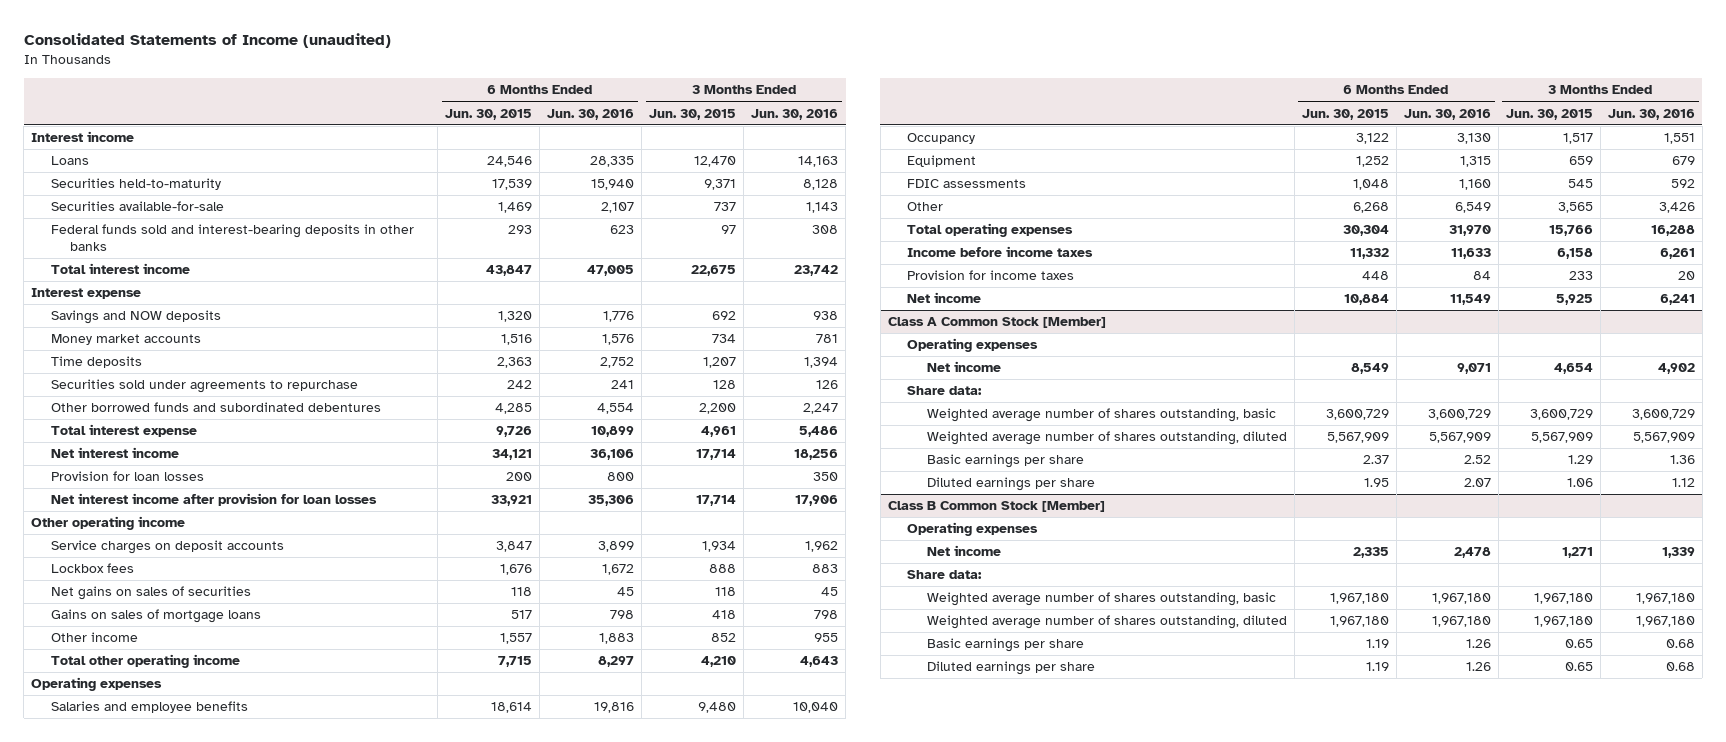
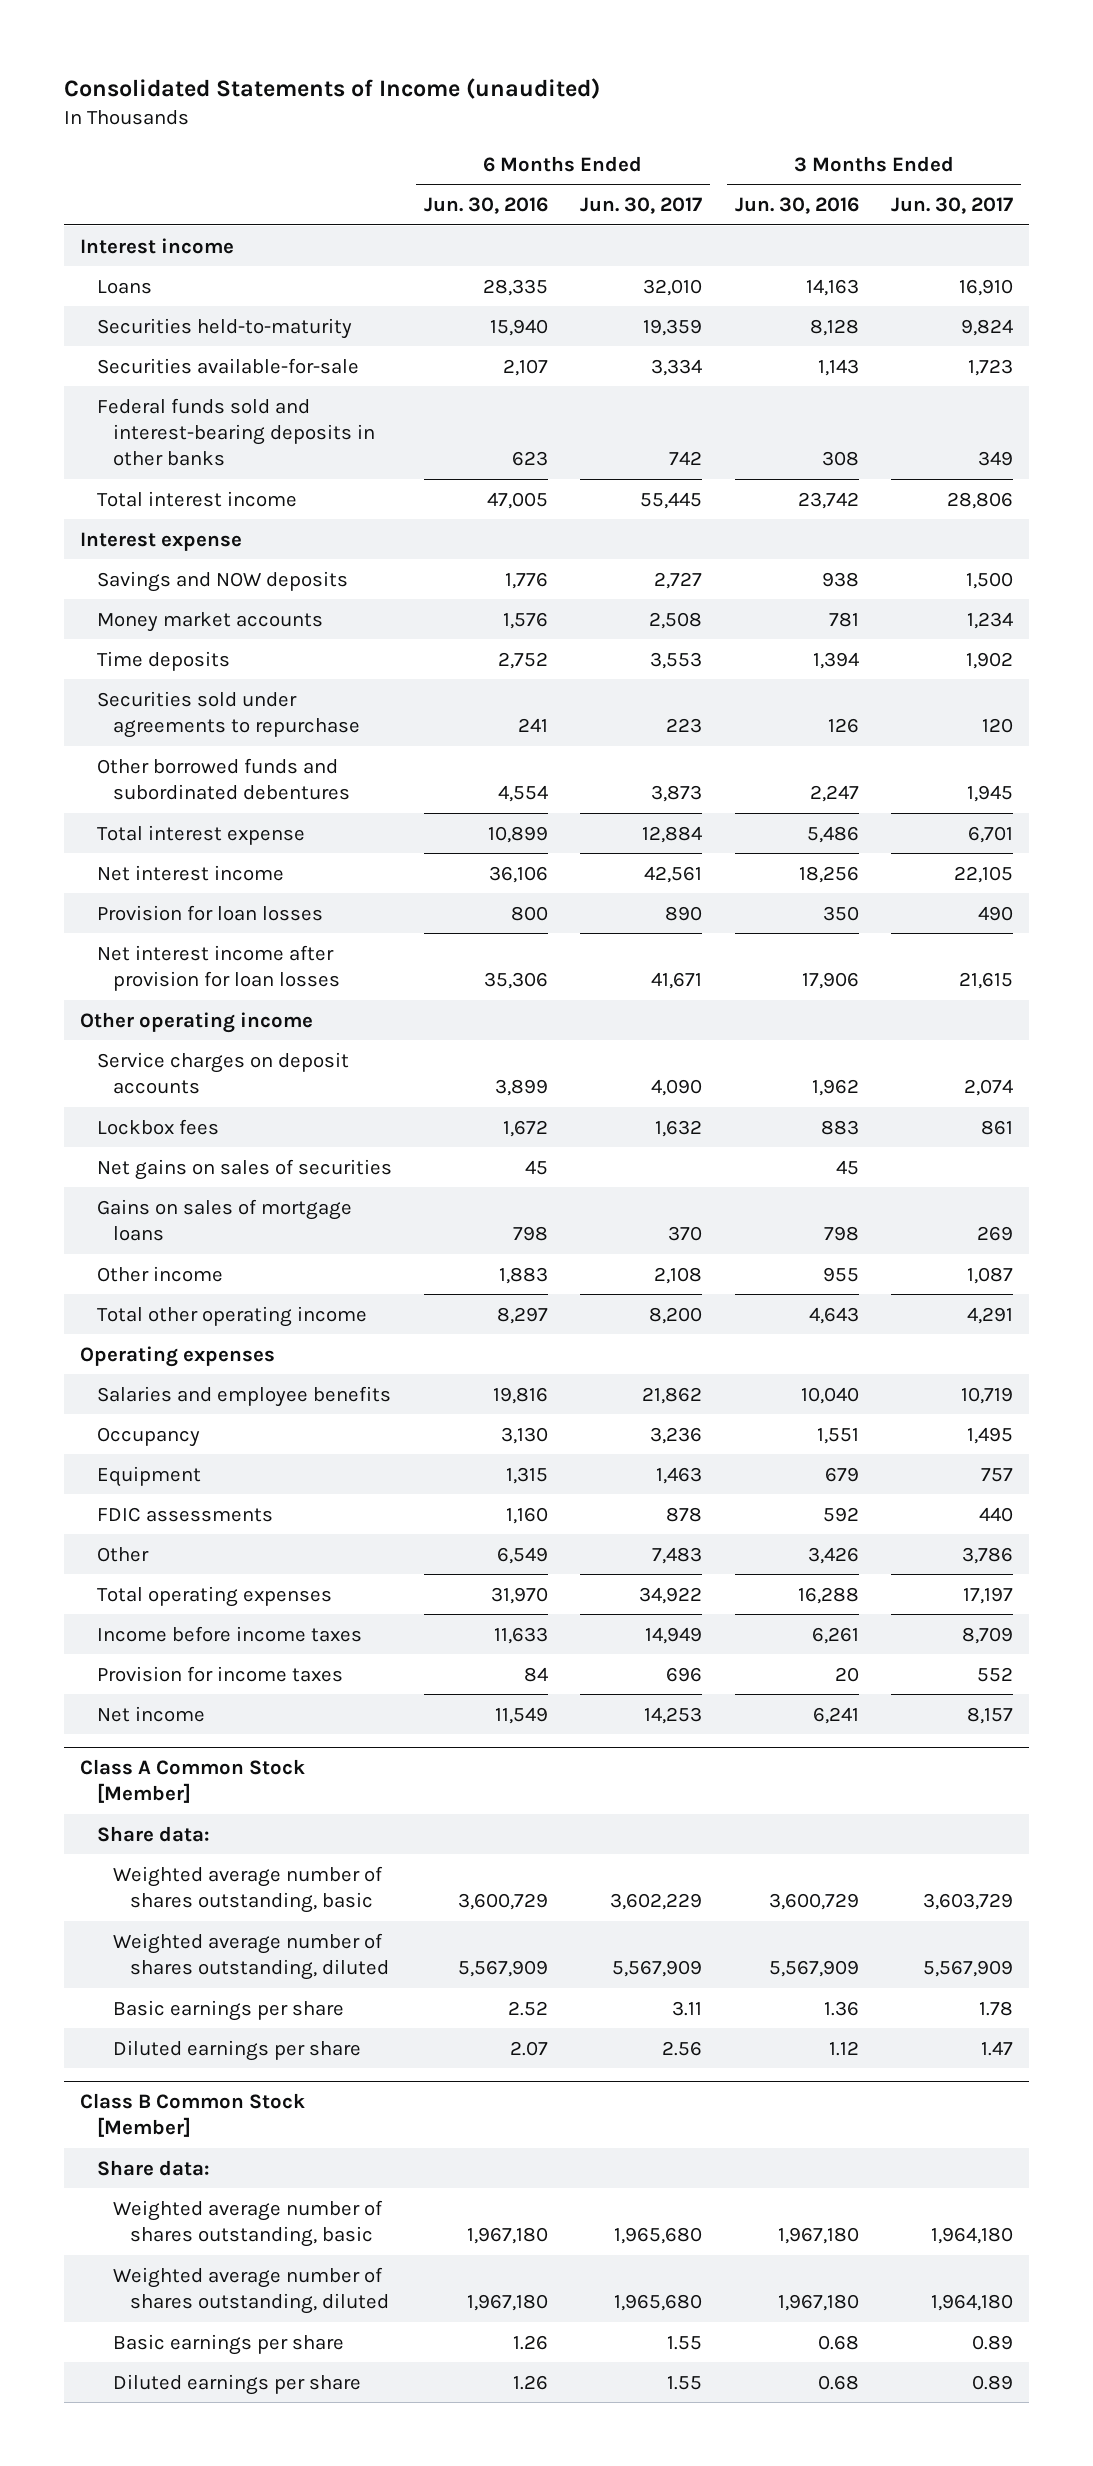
[445,108,533,120] Jun. 30, 2015 -> none
[649,108,737,120] Jun. 30, 2015 -> none
none -> [580,197,703,215] Jun. 30, 2017
none -> [890,197,1013,215] Jun. 30, 2017
[907,338,1039,353] Operating expenses -> none
[926,361,1001,373] Net income -> none
[907,522,1039,537] Operating expenses -> none
[926,545,1001,557] Net income -> none

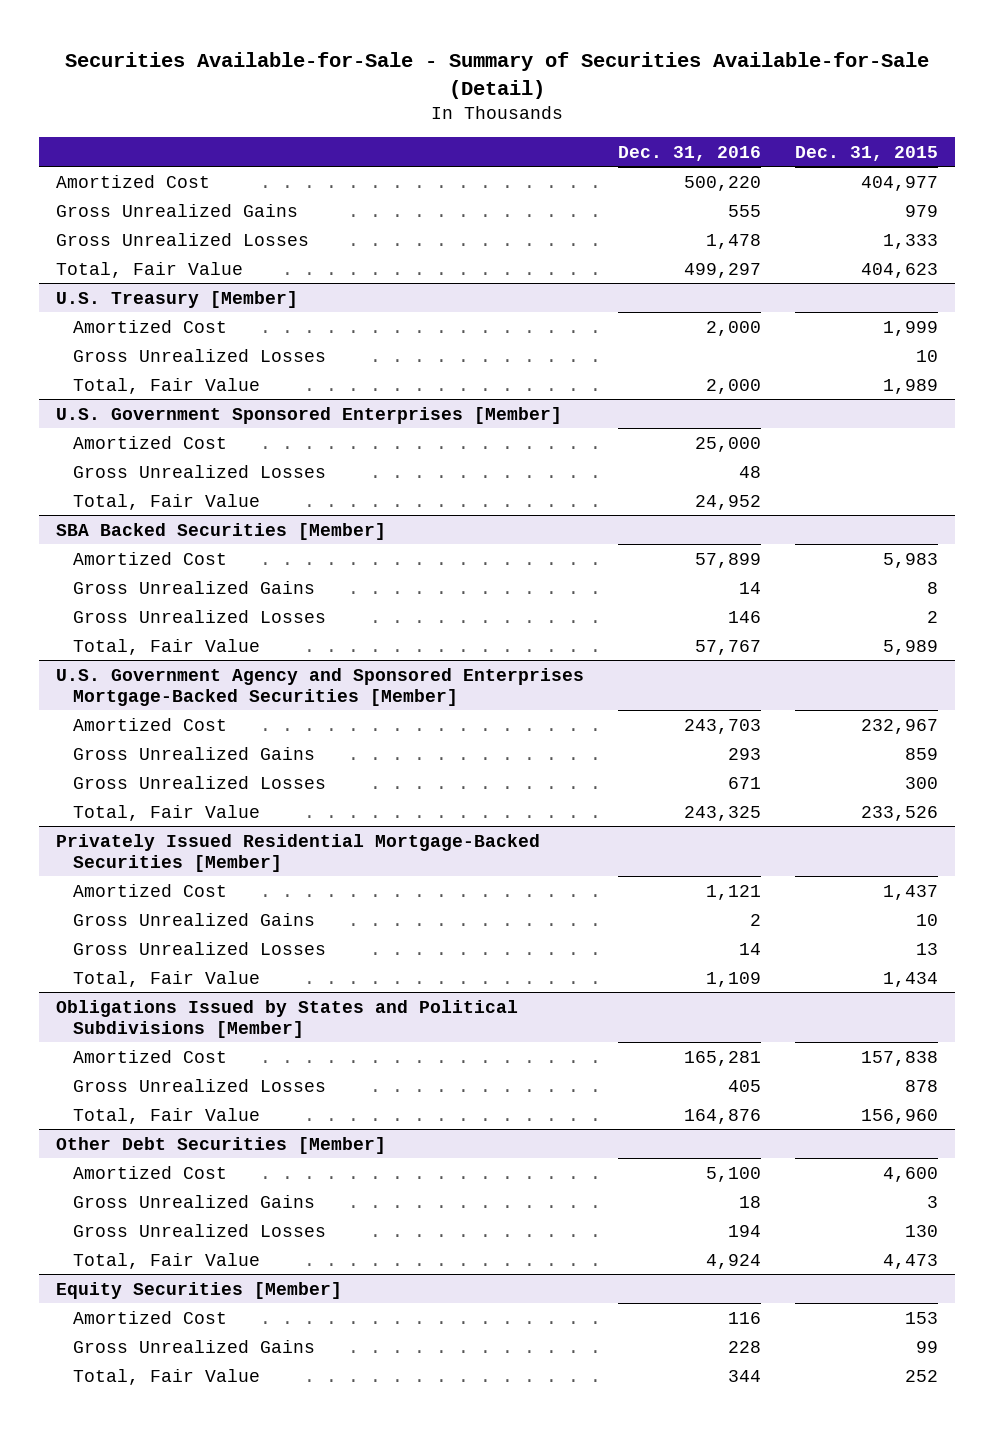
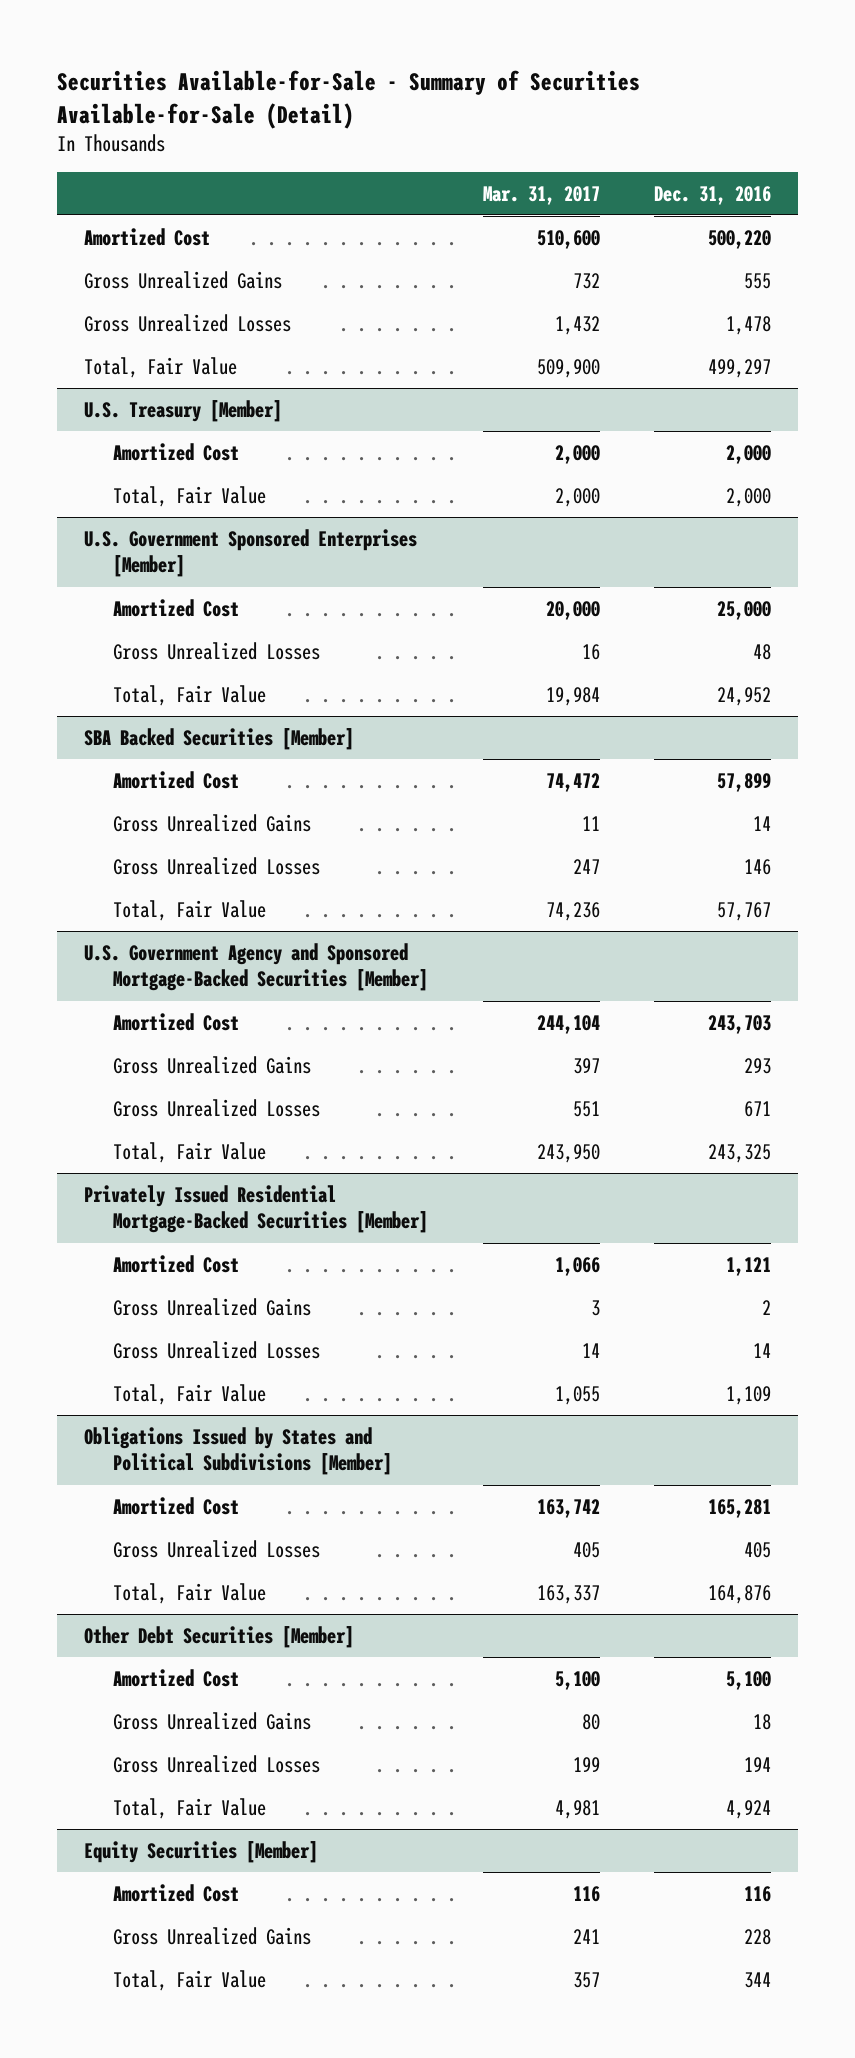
[795,145,939,161] Dec. 31, 2015 -> none
none -> [482,185,600,205] Mar. 31, 2017
[72,348,326,362] Gross Unrealized Losses -> none
[55,667,584,706] U.S. Government Agency and Sponsored Enterprises Mortgage-Backed Securities [Member] -> [84,942,429,992] U.S. Government Agency and Sponsored Mortgage-Backed Securities [Member]

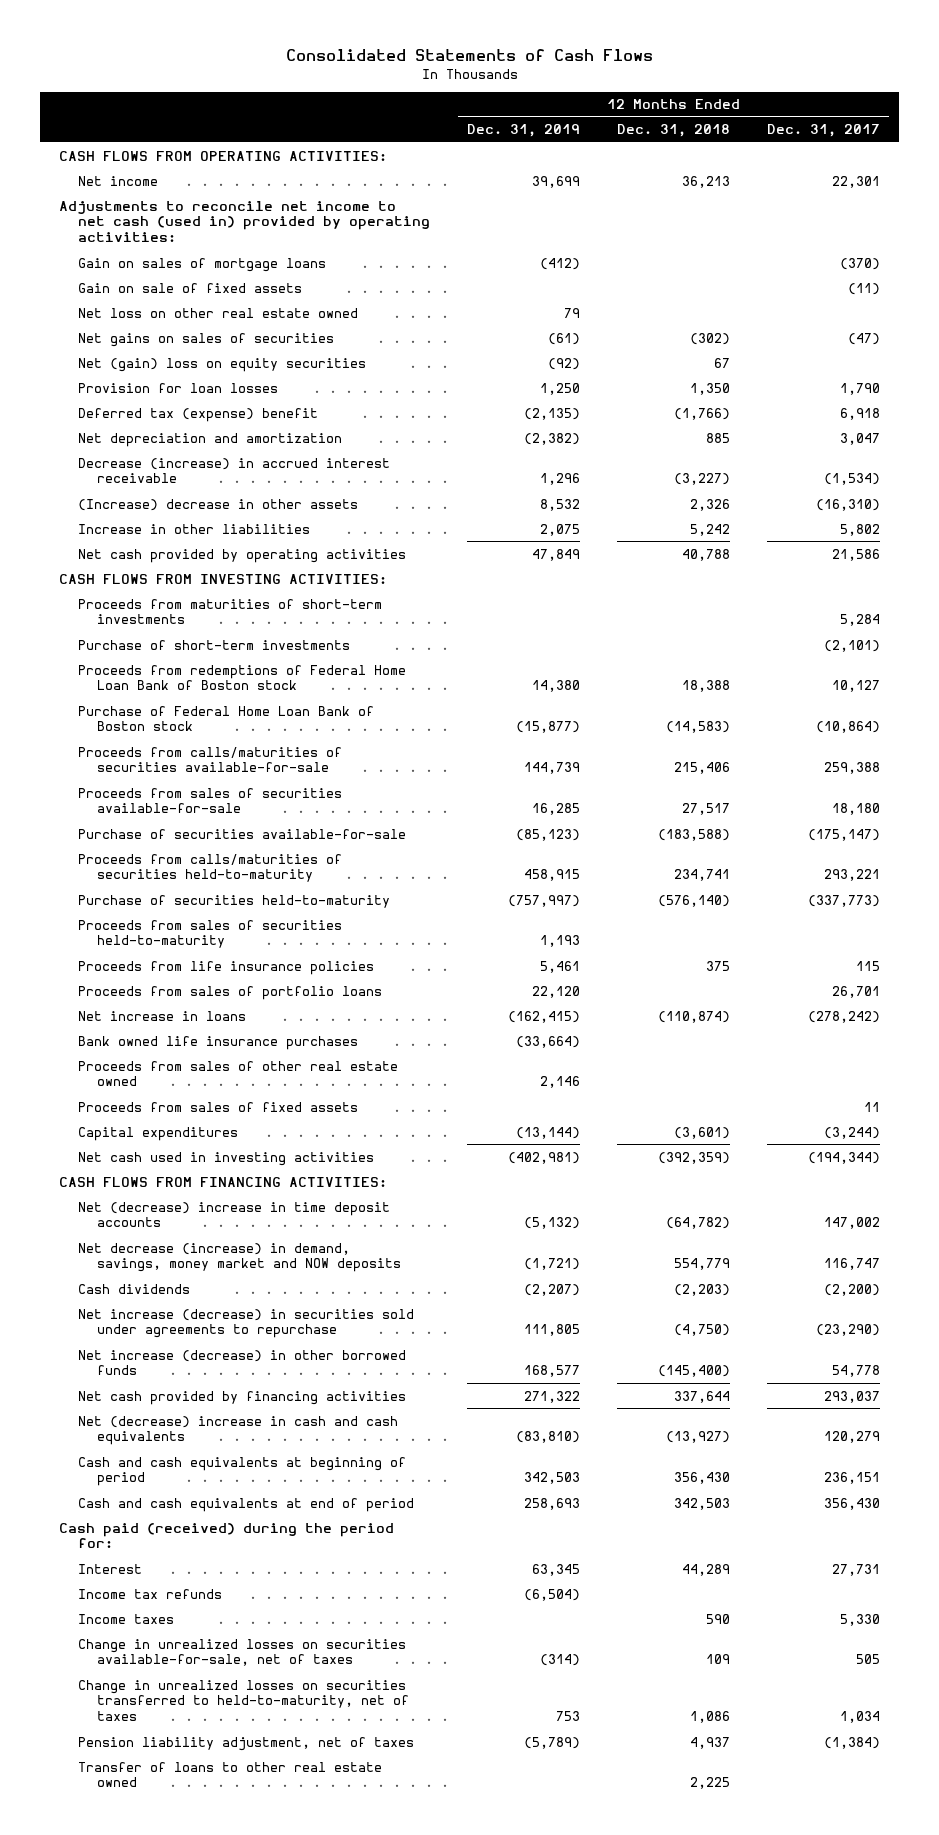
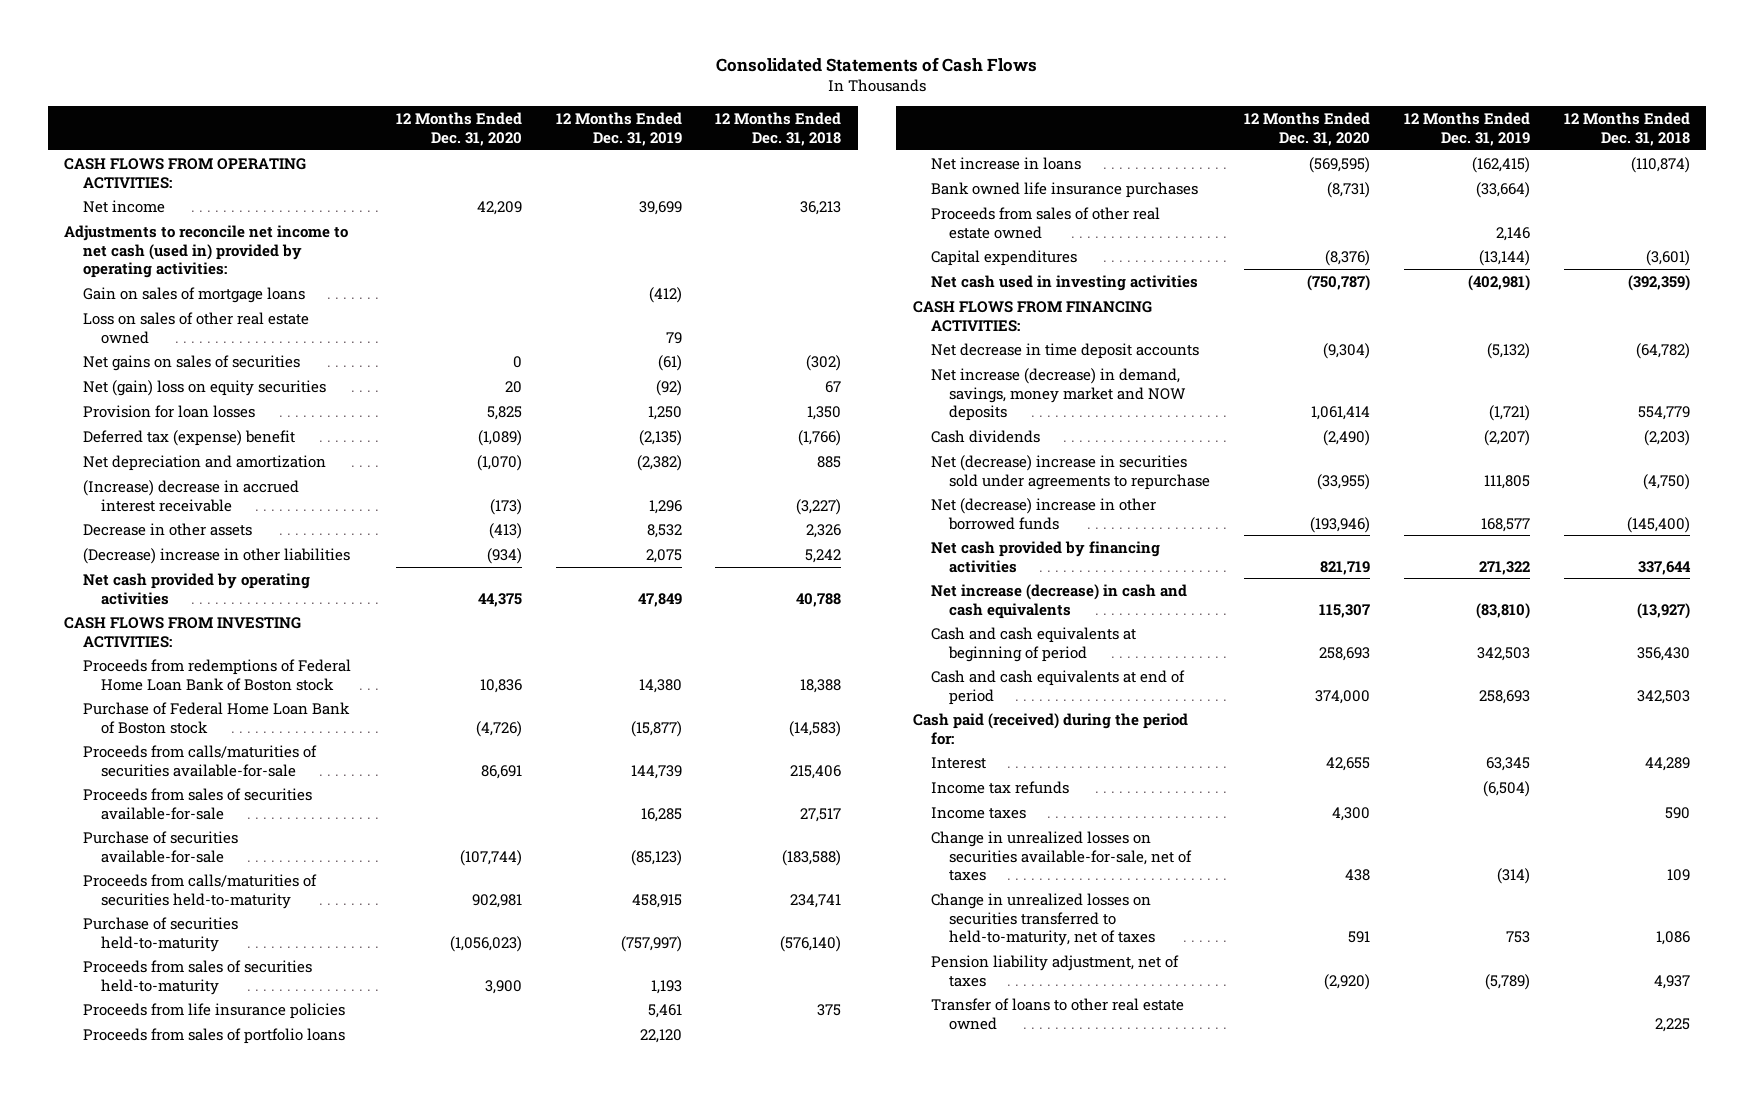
[767,124,881,138] Dec. 31, 2017 -> none
none -> [395,111,522,146] 12 Months Ended Dec. 31, 2020
[78,282,303,293] Gain on sale of fixed assets -> none
[78,307,359,318] Net loss on other real estate owned -> [82,311,309,344] Loss on sales of other real estate owned
[78,457,391,484] Decrease (increase) in accrued interest receivable -> [82,479,299,512] (Increase) decrease in accrued interest receivable
[78,498,359,511] (Increase) decrease in other assets -> [82,522,252,536] Decrease in other assets
[78,523,311,534] Increase in other liabilities -> [82,547,350,564] (Decrease) increase in other liabilities
[78,598,383,625] Proceeds from maturities of short-term investments -> none
[78,639,351,650] Purchase of short-term investments -> none
[78,1101,359,1112] Proceeds from sales of fixed assets -> none
[78,1201,391,1228] Net (decrease) increase in time deposit accounts -> [931,342,1200,359] Net decrease in time deposit accounts
[78,1242,402,1273] Net decrease (increase) in demand, savings, money market and NOW deposits -> [931,367,1187,422] Net increase (decrease) in demand, savings, money market and NOW deposits
[78,1308,415,1339] Net increase (decrease) in securities sold under agreements to repurchase -> [931,454,1211,490] Net (decrease) increase in securities sold under agreements to repurchase
[78,1349,407,1376] Net increase (decrease) in other borrowed funds -> [931,497,1157,530] Net (decrease) increase in other borrowed funds
[78,1415,399,1446] Net (decrease) increase in cash and cash equivalents -> [931,583,1188,619] Net increase (decrease) in cash and cash equivalents

